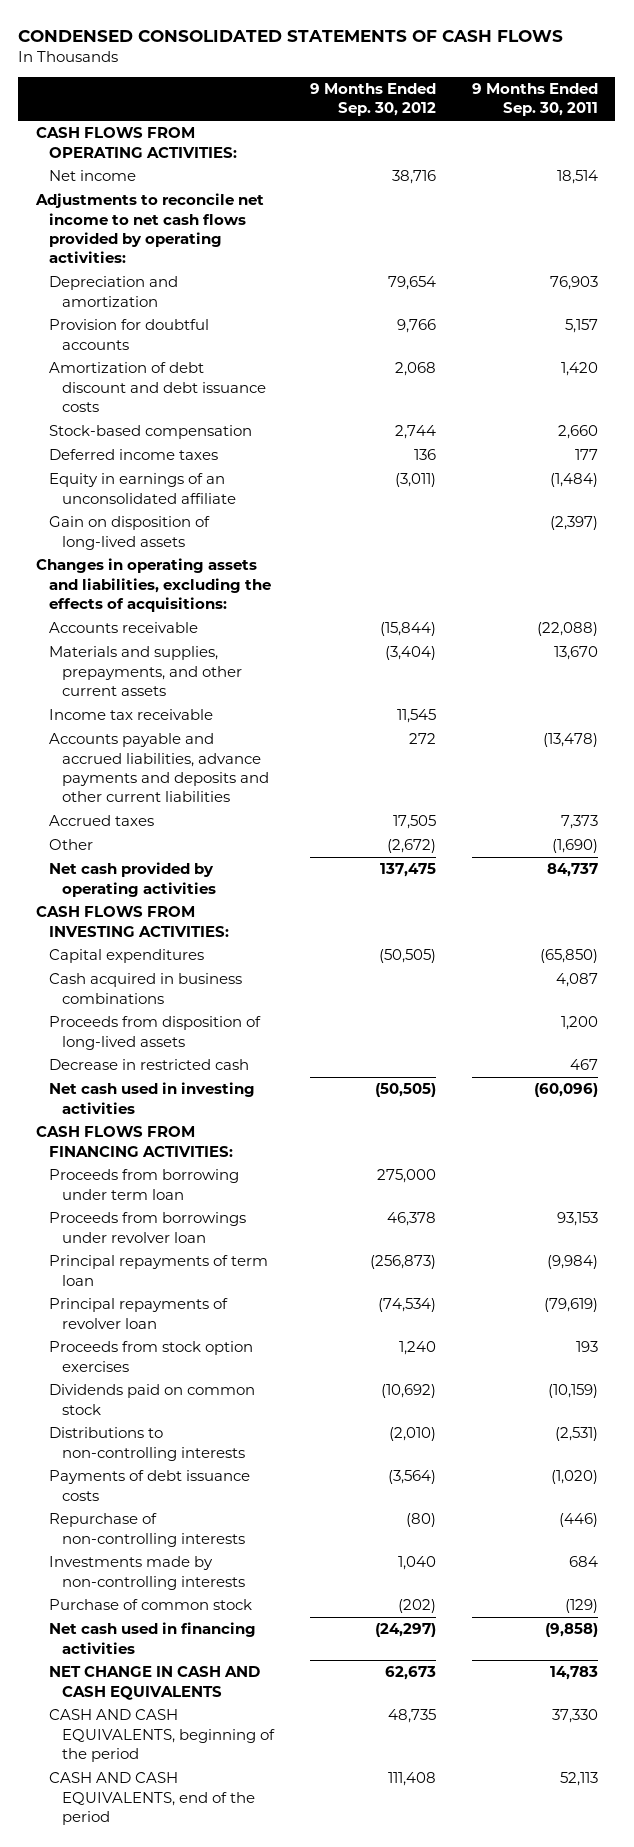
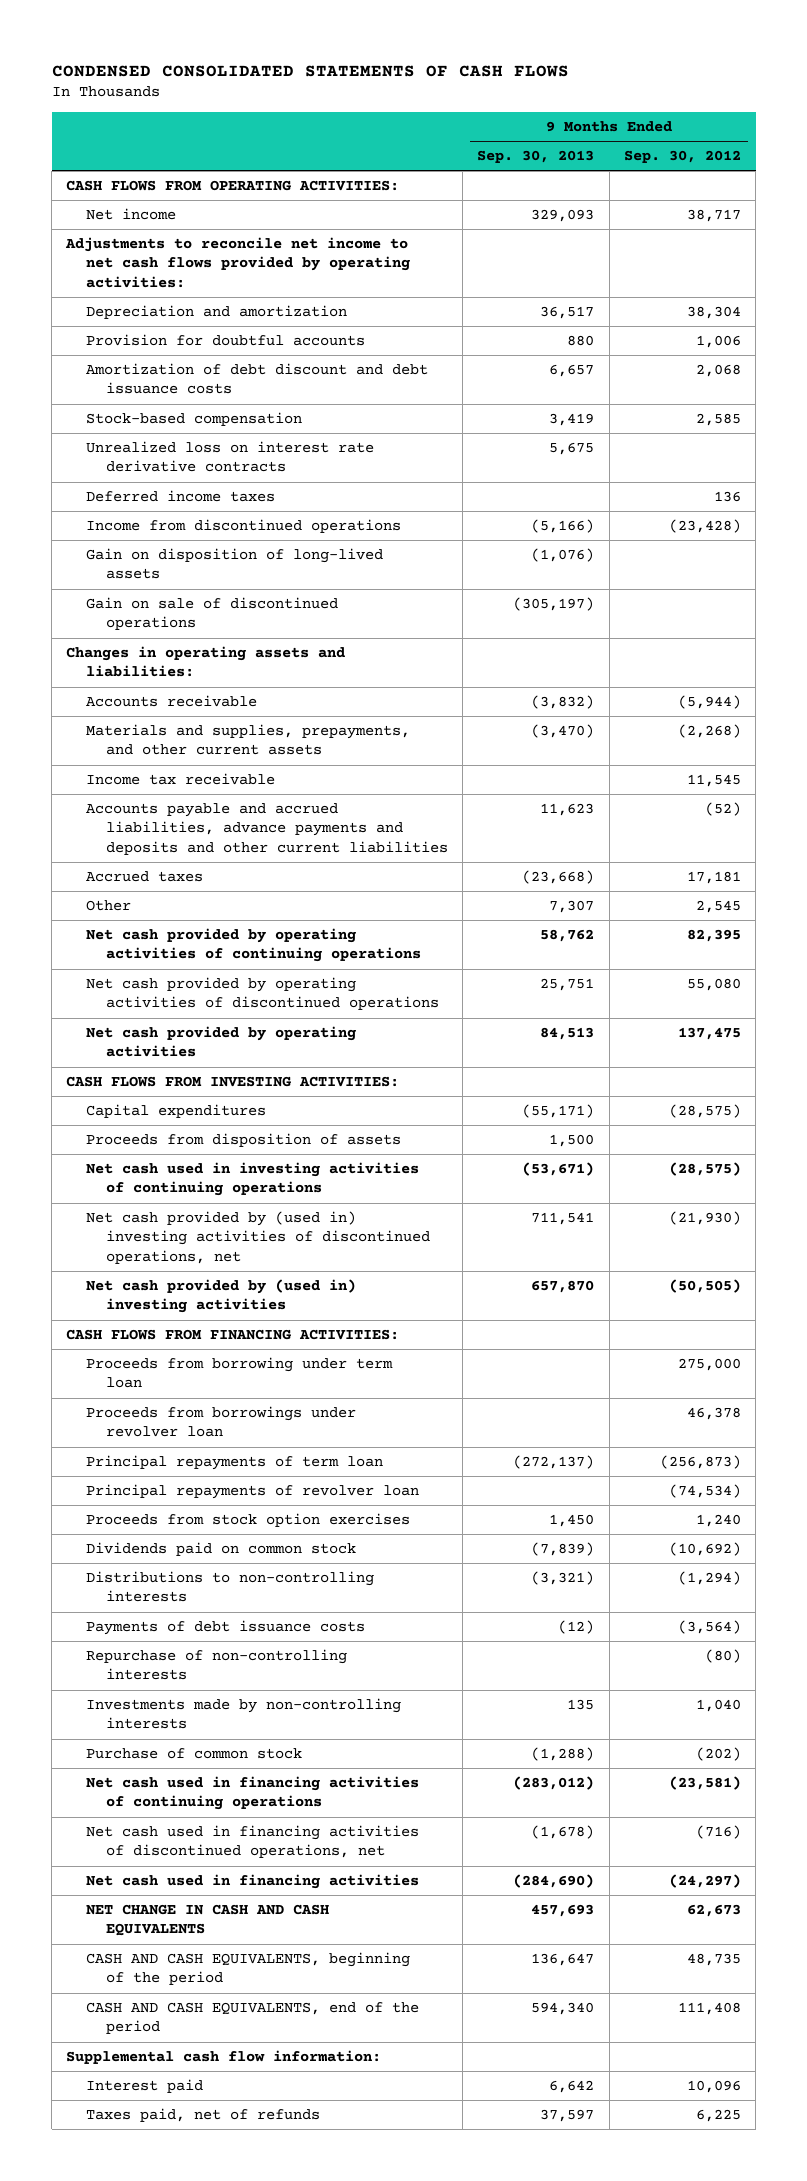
[471,82,598,117] 9 Months Ended Sep. 30, 2011 -> none
none -> [477,150,595,164] Sep. 30, 2013
[391,170,436,185] 38,716 -> [686,209,741,223] 38,717
[387,276,436,291] 79,654 -> [686,306,741,320] 38,304
[396,319,436,334] 9,766 -> [695,335,741,349] 1,006
[394,425,436,440] 2,744 -> [695,413,741,427] 2,585
none -> [86,441,375,473] Unrealized loss on interest rate derivative contracts
[49,473,237,504] Equity in earnings of an unconsolidated affiliate -> none
none -> [86,519,402,534] Income from discontinued operations
none -> [86,597,339,631] Gain on sale of discontinued operations
[36,558,272,612] Changes in operating assets and liabilities, excluding the effects of acquisitions: -> [66,646,346,678] Changes in operating assets and liabilities:
[379,622,436,637] (15,844) -> [677,695,741,710] (5,944)
[384,646,436,661] (3,404) -> [677,724,741,739] (2,268)
[408,733,436,745] 272 -> [704,802,741,817] (52)
[392,815,436,830] 17,505 -> [686,871,741,885] 17,181
[386,839,436,854] (2,672) -> [695,900,741,914] 2,545
none -> [86,928,421,963] Net cash provided by operating activities of continuing operations
none -> [86,977,439,1011] Net cash provided by operating activities of discontinued operations
[49,973,243,1004] Cash acquired in business combinations -> none
[49,1059,250,1071] Decrease in restricted cash -> none
[378,949,436,964] (50,505) -> [668,1104,741,1119] (28,575)
[49,1016,262,1050] Proceeds from disposition of long-lived assets -> [86,1133,402,1148] Proceeds from disposition of assets
[49,1082,256,1114] Net cash used in investing activities -> [86,1162,420,1197] Net cash used in investing activities of continuing operations
[374,1083,436,1098] (50,505) -> [668,1162,741,1177] (28,575)
none -> [86,1211,430,1264] Net cash provided by (used in) investing activities of discontinued operations, net
none -> [86,1279,357,1314] Net cash provided by (used in) investing activities
[388,1427,436,1442] (2,010) -> [677,1571,741,1586] (1,294)
none -> [86,1776,420,1811] Net cash used in financing activities of continuing operations
none -> [86,1825,420,1859] Net cash used in financing activities of discontinued operations, net
none -> [66,2050,382,2065] Supplemental cash flow information:
none -> [86,2079,204,2094] Interest paid
none -> [86,2108,321,2123] Taxes paid, net of refunds

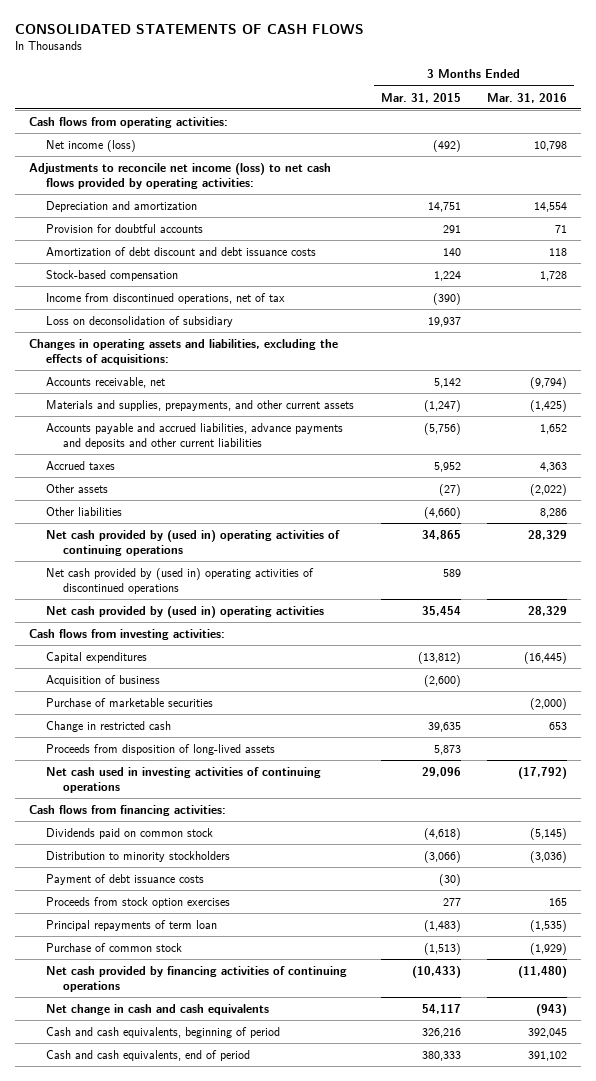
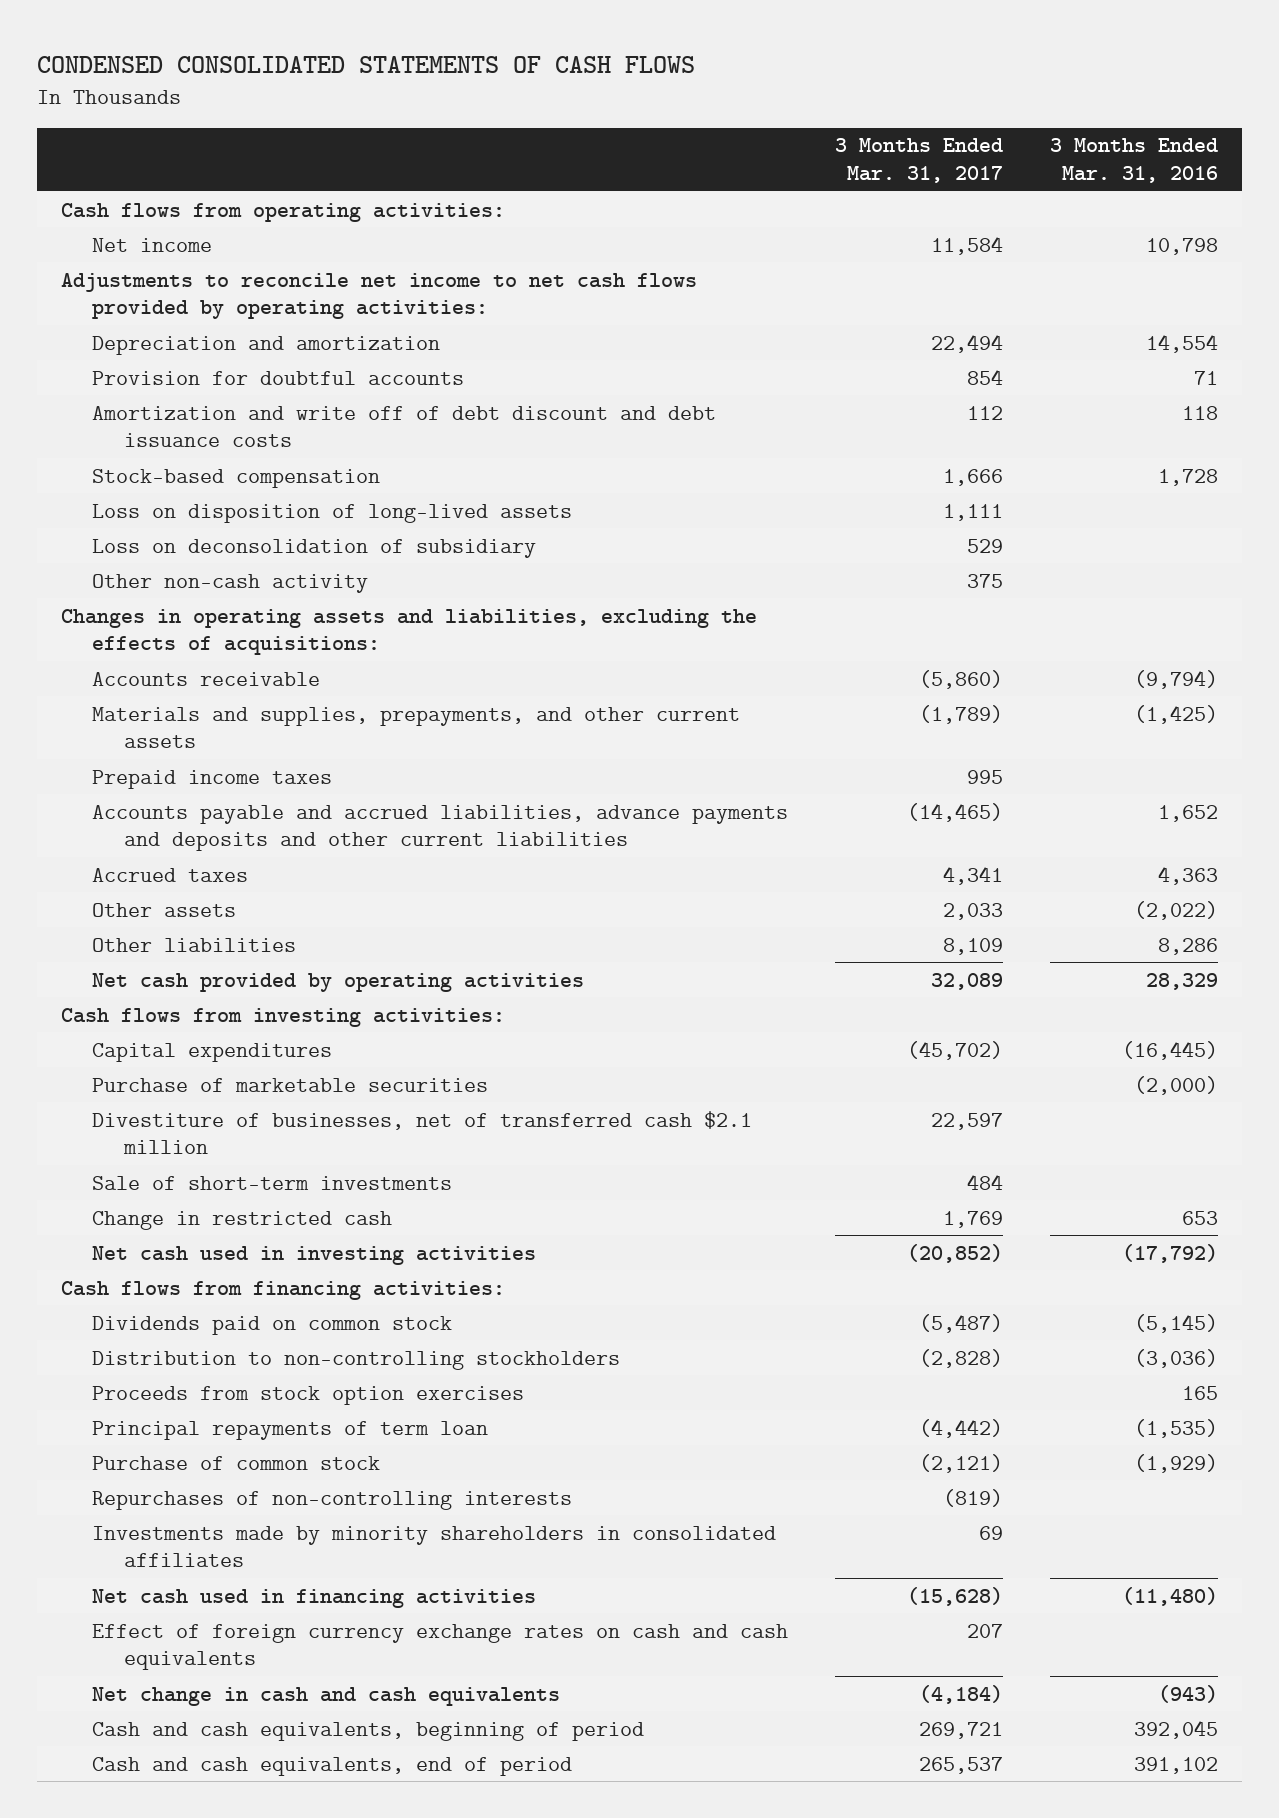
[15,23,365,34] CONSOLIDATED STATEMENTS OF CASH FLOWS -> [37,56,696,74] CONDENSED CONSOLIDATED STATEMENTS OF CASH FLOWS
[380,92,461,103] Mar. 31, 2015 -> none
none -> [835,138,1004,184] 3 Months Ended Mar. 31, 2017
[45,139,136,152] Net income (loss) -> [92,237,213,252] Net income
[28,162,331,190] Adjustments to reconcile net income (loss) to net cash flows provided by operating activities: -> [60,272,697,320] Adjustments to reconcile net income to net cash flows provided by operating activities:
[45,246,316,256] Amortization of debt discount and debt issuance costs -> [92,405,717,448] Amortization and write off of debt discount and debt issuance costs
[45,292,285,304] Income from discontinued operations, net of tax -> none
none -> [92,503,573,523] Loss on disposition of long-lived assets
none -> [92,573,369,593] Other non-cash activity
[45,376,165,388] Accounts receivable, net -> [92,671,321,686] Accounts receivable
none -> [92,769,333,789] Prepaid income taxes
[45,529,340,557] Net cash provided by (used in) operating activities of continuing operations -> none
[45,567,314,595] Net cash provided by (used in) operating activities of discontinued operations -> none
[45,605,324,618] Net cash provided by (used in) operating activities -> [92,972,585,992] Net cash provided by operating activities
[45,674,160,686] Acquisition of business -> none
none -> [92,1110,753,1155] Divestiture of businesses, net of transferred cash $2.1 million
none -> [92,1175,453,1190] Sale of short-term investments
[45,743,275,755] Proceeds from disposition of long-lived assets -> none
[45,766,321,794] Net cash used in investing activities of continuing operations -> [92,1245,537,1265] Net cash used in investing activities
[45,873,204,885] Payment of debt issuance costs -> none
[45,850,230,862] Distribution to minority stockholders -> [92,1350,621,1370] Distribution to non-controlling stockholders
none -> [92,1490,573,1510] Repurchases of non-controlling interests
none -> [92,1525,777,1568] Investments made by minority shareholders in consolidated affiliates
[45,965,347,993] Net cash provided by financing activities of continuing operations -> [92,1588,537,1608] Net cash used in financing activities
none -> [92,1623,789,1671] Effect of foreign currency exchange rates on cash and cash equivalents

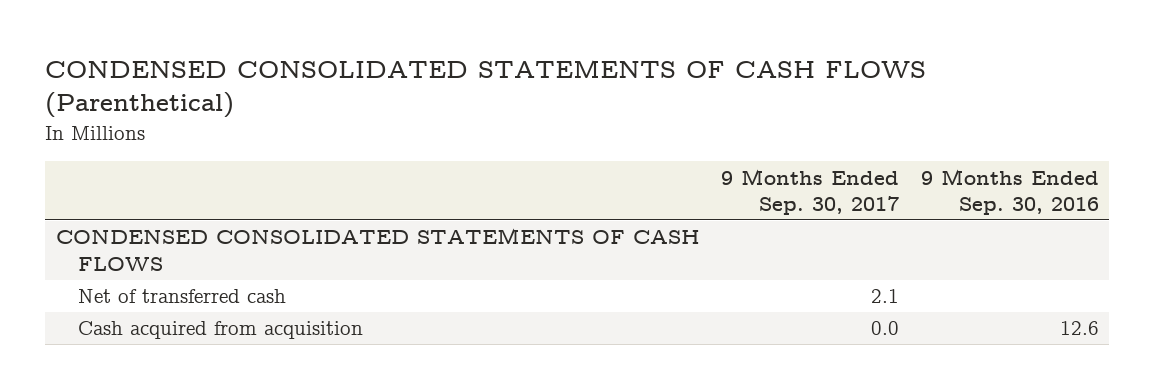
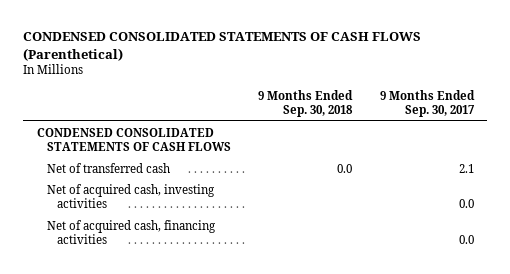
[920,168,1099,216] 9 Months Ended Sep. 30, 2016 -> none
none -> [258,89,354,118] 9 Months Ended Sep. 30, 2018
[78,321,364,340] Cash acquired from acquisition -> [47,183,216,209] Net of acquired cash, investing activities
none -> [47,219,217,245] Net of acquired cash, financing activities

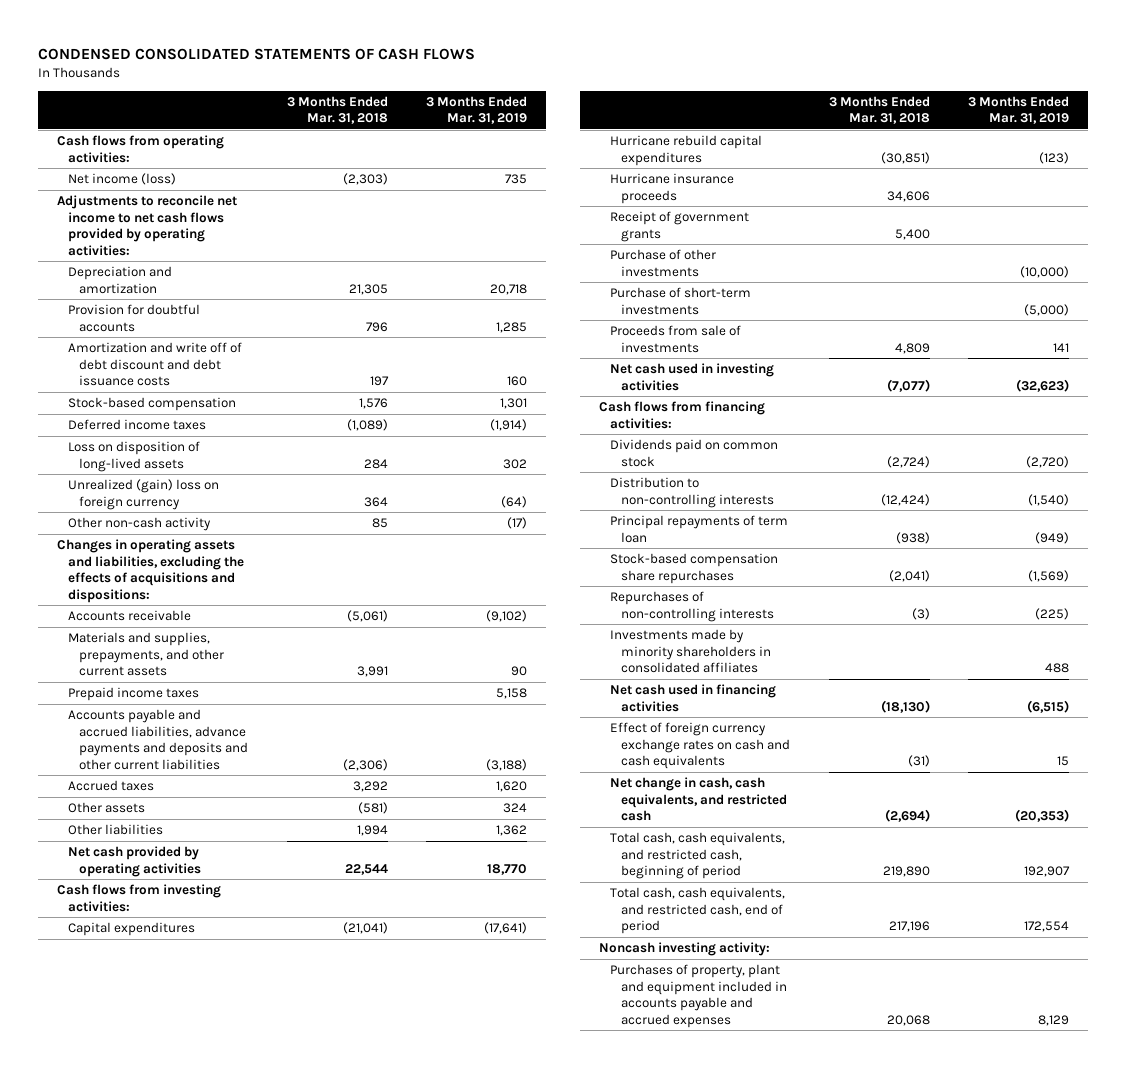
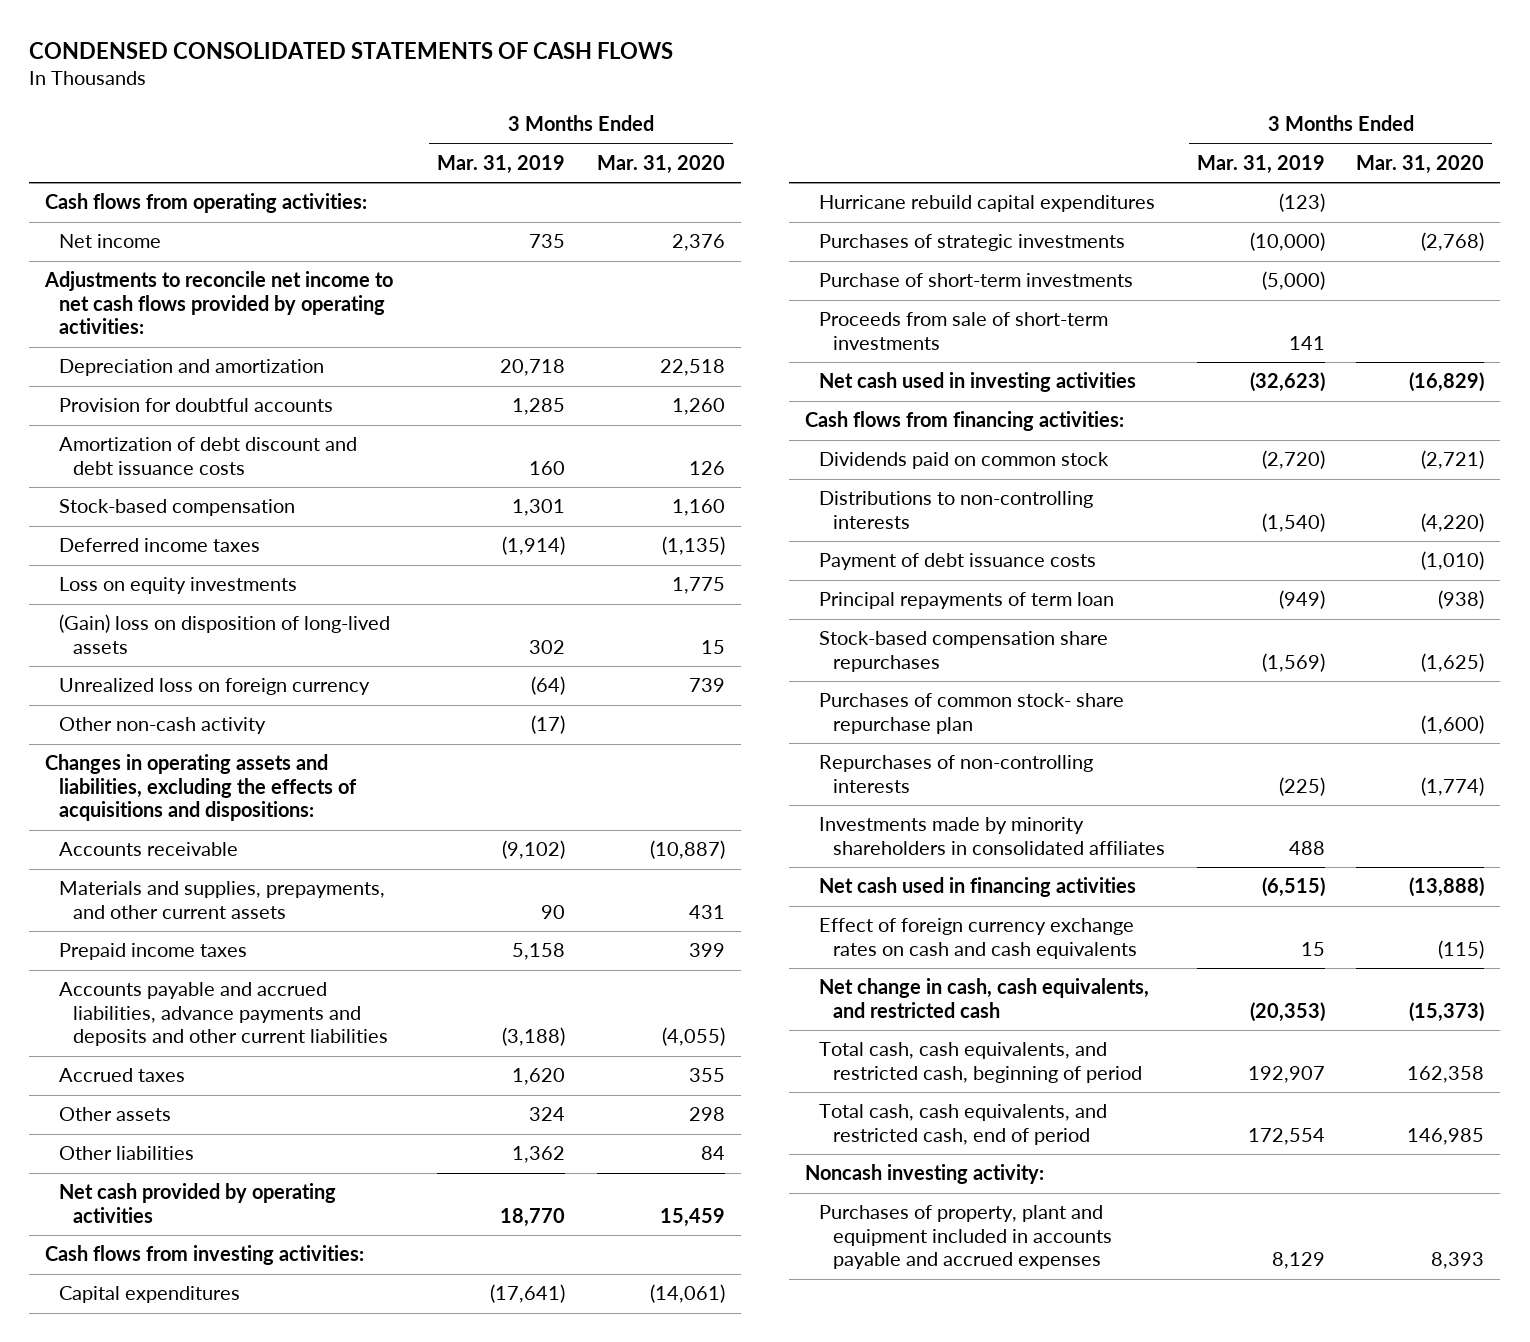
[286,95,388,125] 3 Months Ended Mar. 31, 2018 -> none
none -> [596,155,725,175] Mar. 31, 2020
[68,173,177,186] Net income (loss) -> [59,234,162,249] Net income
[68,342,243,387] Amortization and write off of debt discount and debt issuance costs -> [59,437,358,475] Amortization of debt discount and debt issuance costs
none -> [59,577,298,595] Loss on equity investments
[68,441,201,472] Loss on disposition of long-lived assets -> [59,614,391,654] (Gain) loss on disposition of long-lived assets
[68,479,220,510] Unrealized (gain) loss on foreign currency -> [59,678,371,696] Unrealized loss on foreign currency
[610,173,735,204] Hurricane insurance proceeds -> none
[610,211,750,242] Receipt of government grants -> none
[610,249,717,277] Purchase of other investments -> none
none -> [818,234,1125,252] Purchases of strategic investments
[610,325,742,353] Proceeds from sale of investments -> [818,312,1108,350] Proceeds from sale of short-term investments
[610,477,775,508] Distribution to non-controlling interests -> [818,491,1093,529] Distributions to non-controlling interests
none -> [818,553,1096,571] Payment of debt issuance costs
none -> [818,693,1124,734] Purchases of common stock- share repurchase plan

